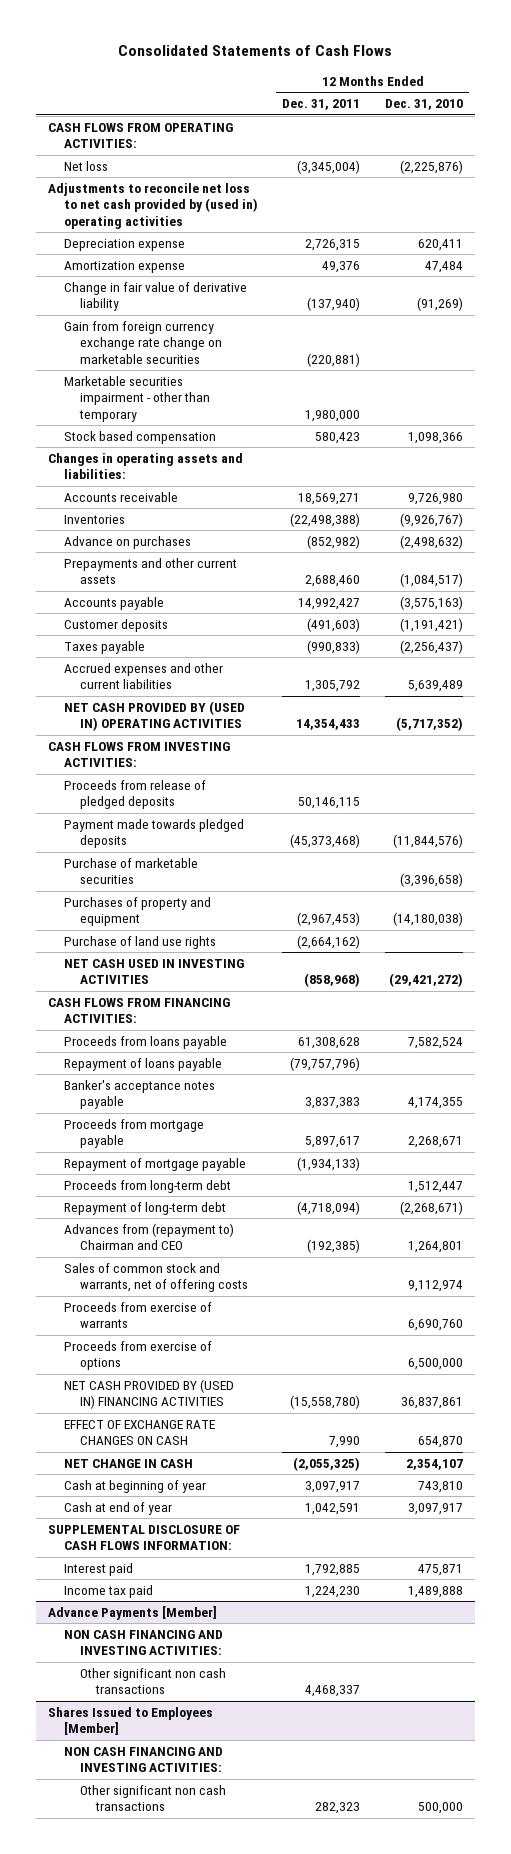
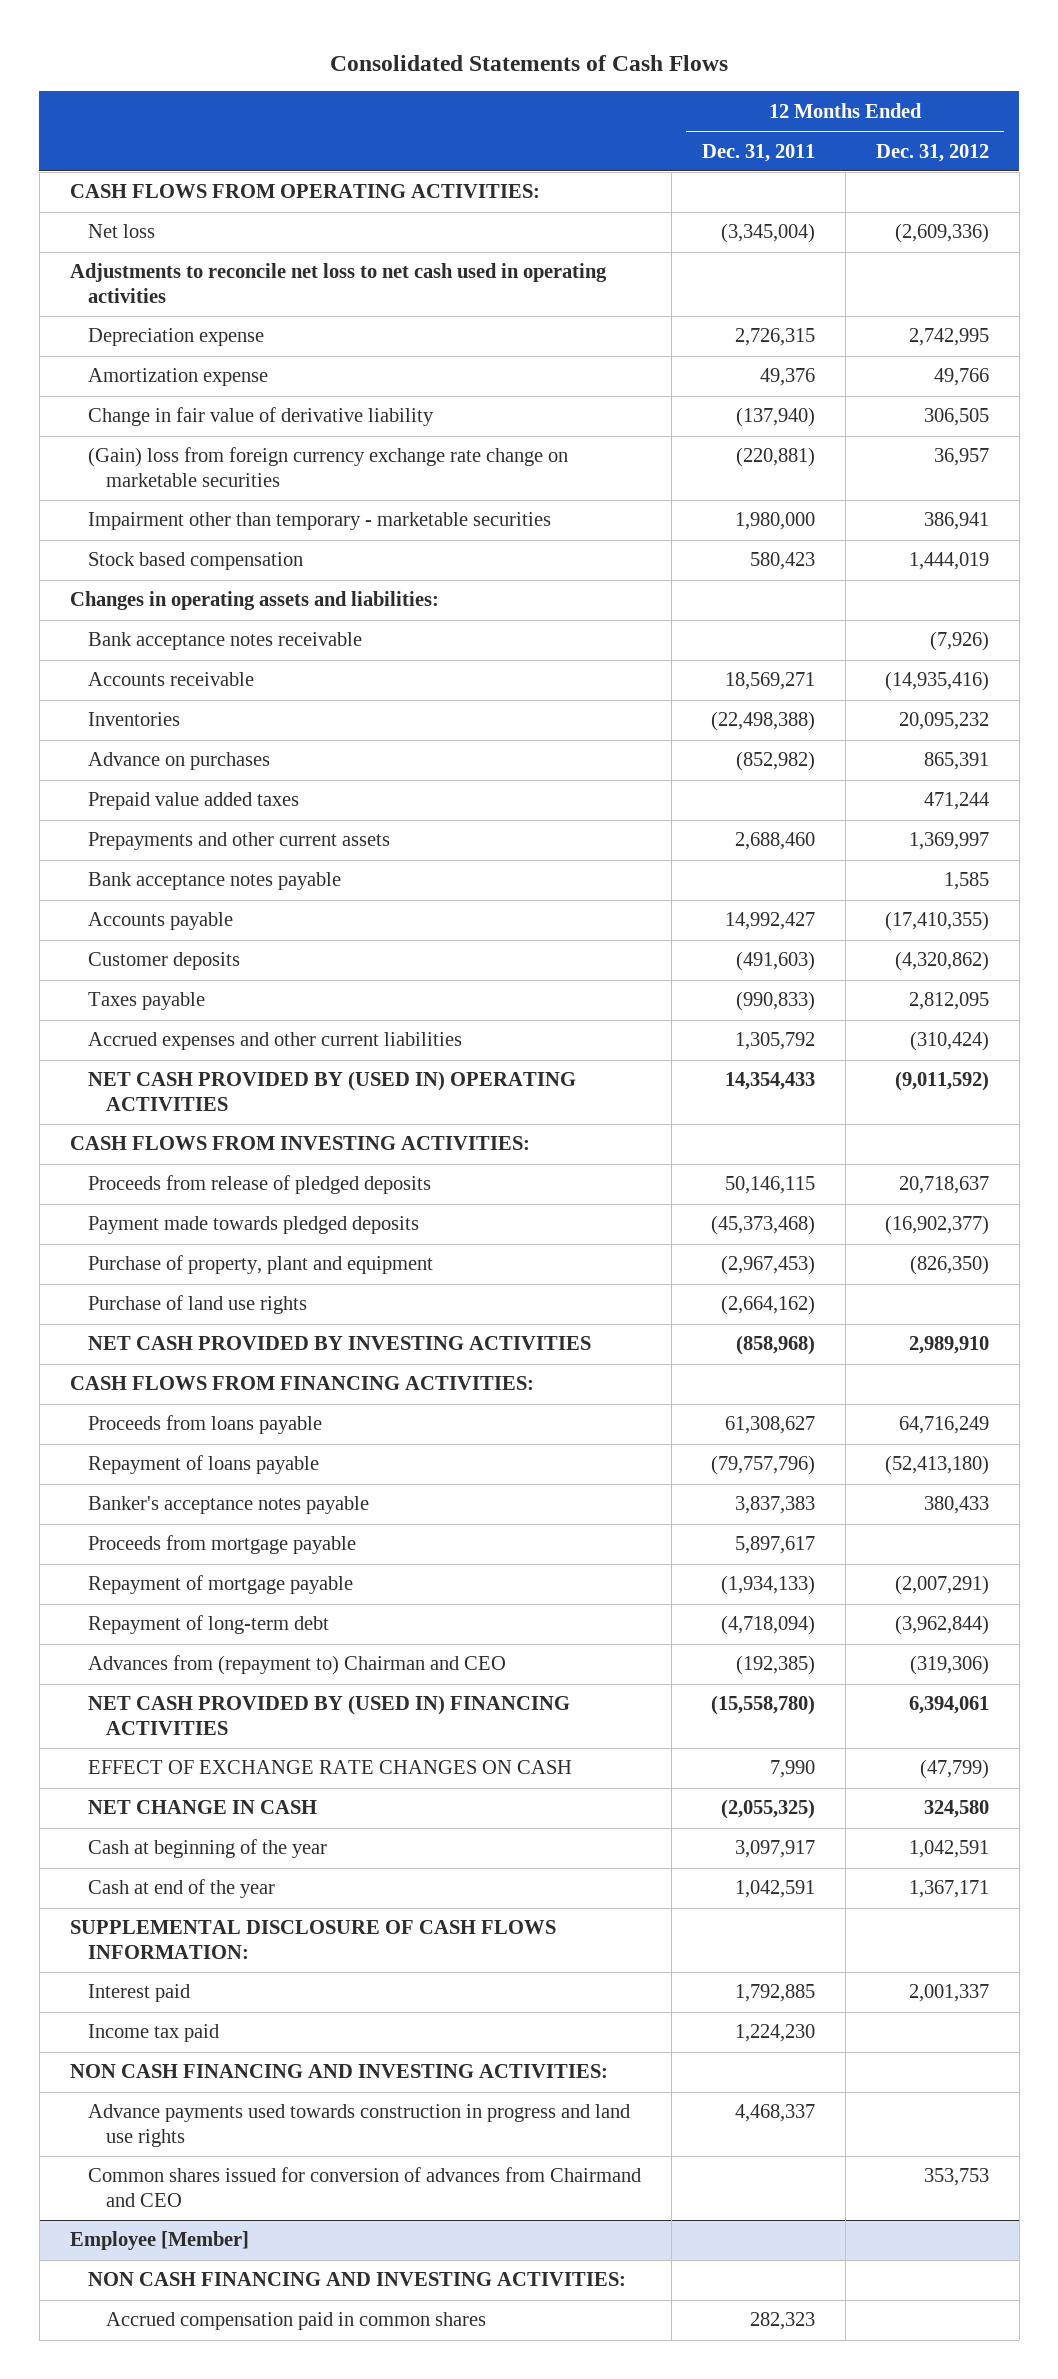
[384,99,463,111] Dec. 31, 2010 -> none
none -> [875,143,989,162] Dec. 31, 2012
[47,182,259,229] Adjustments to reconcile net loss to net cash provided by (used in) operating activities -> [69,263,607,303] Adjustments to reconcile net loss to net cash used in operating activities
[64,320,223,364] Gain from foreign currency exchange rate change on marketable securities -> [87,447,568,487] (Gain) loss from foreign currency exchange rate change on marketable securities
[64,375,211,422] Marketable securities impairment - other than temporary -> [87,512,551,531] Impairment other than temporary - marketable securities
none -> [87,632,362,651] Bank acceptance notes receivable
none -> [87,792,299,811] Prepaid value added taxes
none -> [87,872,341,891] Bank acceptance notes payable
[64,857,199,885] Purchase of marketable securities -> none
[64,896,212,927] Purchases of property and equipment -> [87,1255,433,1275] Purchase of property, plant and equipment
[64,958,245,985] NET CASH USED IN INVESTING ACTIVITIES -> [87,1336,591,1351] NET CASH PROVIDED BY INVESTING ACTIVITIES
[298,1036,361,1049] 61,308,628 -> [724,1416,815,1435] 61,308,627
[64,1179,232,1193] Proceeds from long-term debt -> none
[64,1262,249,1293] Sales of common stock and warrants, net of offering costs -> none
[64,1301,213,1329] Proceeds from exercise of warrants -> none
[64,1340,213,1371] Proceeds from exercise of options -> none
[64,1479,207,1493] Cash at beginning of year -> [87,1839,327,1859] Cash at beginning of the year
[64,1501,173,1515] Cash at end of year -> [87,1879,275,1899] Cash at end of the year
[47,1605,217,1620] Advance Payments [Member] -> none
[47,1706,213,1736] Shares Issued to Employees [Member] -> none
[80,1667,227,1695] Other significant non cash transactions -> [87,2104,630,2147] Advance payments used towards construction in progress and land use rights
none -> [87,2167,641,2207] Common shares issued for conversion of advances from Chairmand and CEO
none -> [69,2231,249,2251] Employee [Member]
[80,1784,227,1812] Other significant non cash transactions -> [105,2312,486,2331] Accrued compensation paid in common shares

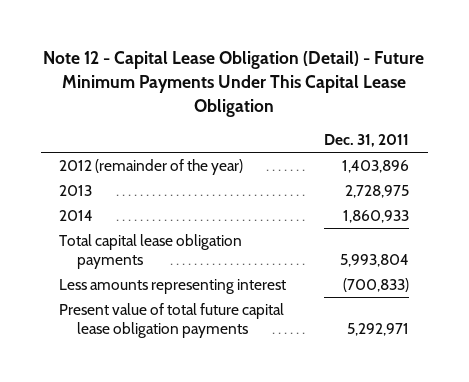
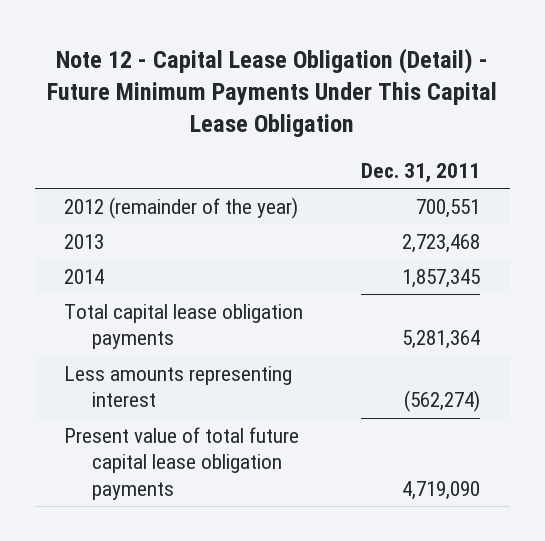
[342,159,410,173] 1,403,896 -> [416,199,481,219] 700,551
[345,184,410,198] 2,728,975 -> [402,234,481,254] 2,723,468
[343,209,410,223] 1,860,933 -> [402,269,481,289] 1,857,345
[340,253,410,267] 5,993,804 -> [402,330,481,350] 5,281,364
[343,277,410,292] (700,833) -> [404,390,481,413] (562,274)
[347,322,410,336] 5,292,971 -> [402,480,481,500] 4,719,090

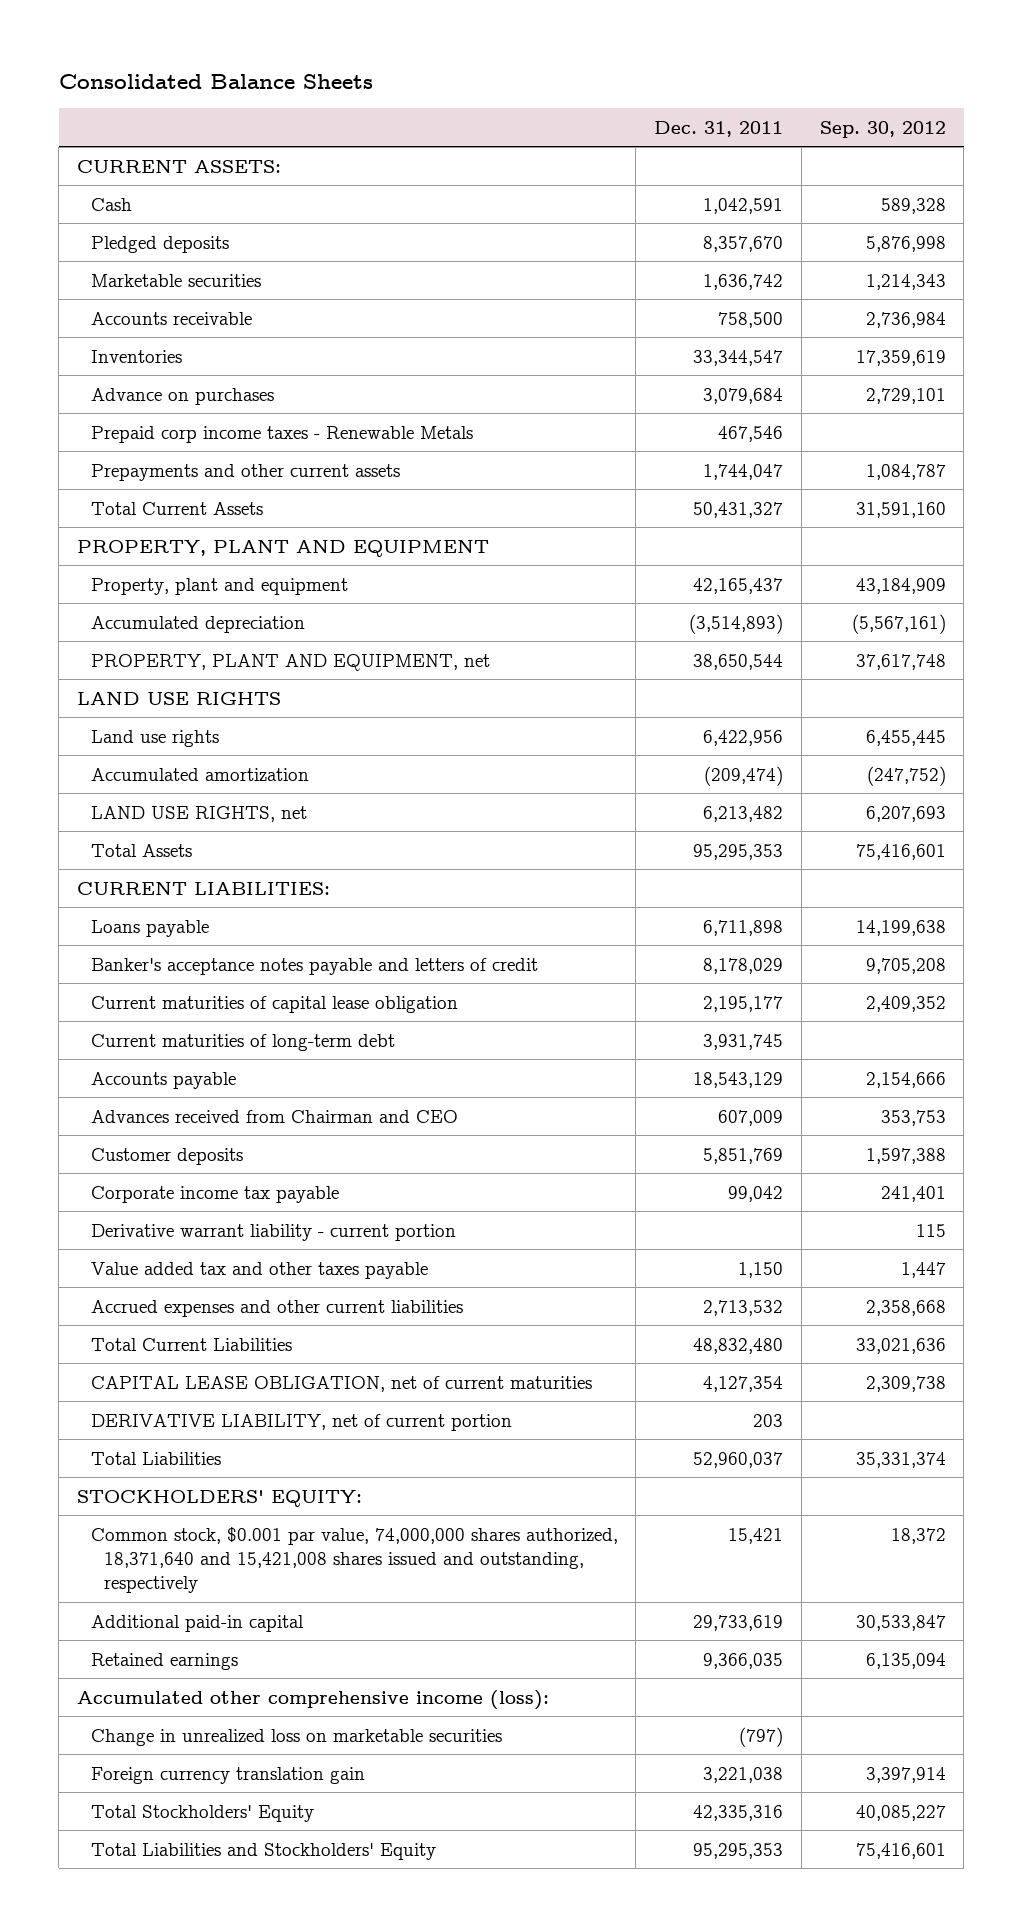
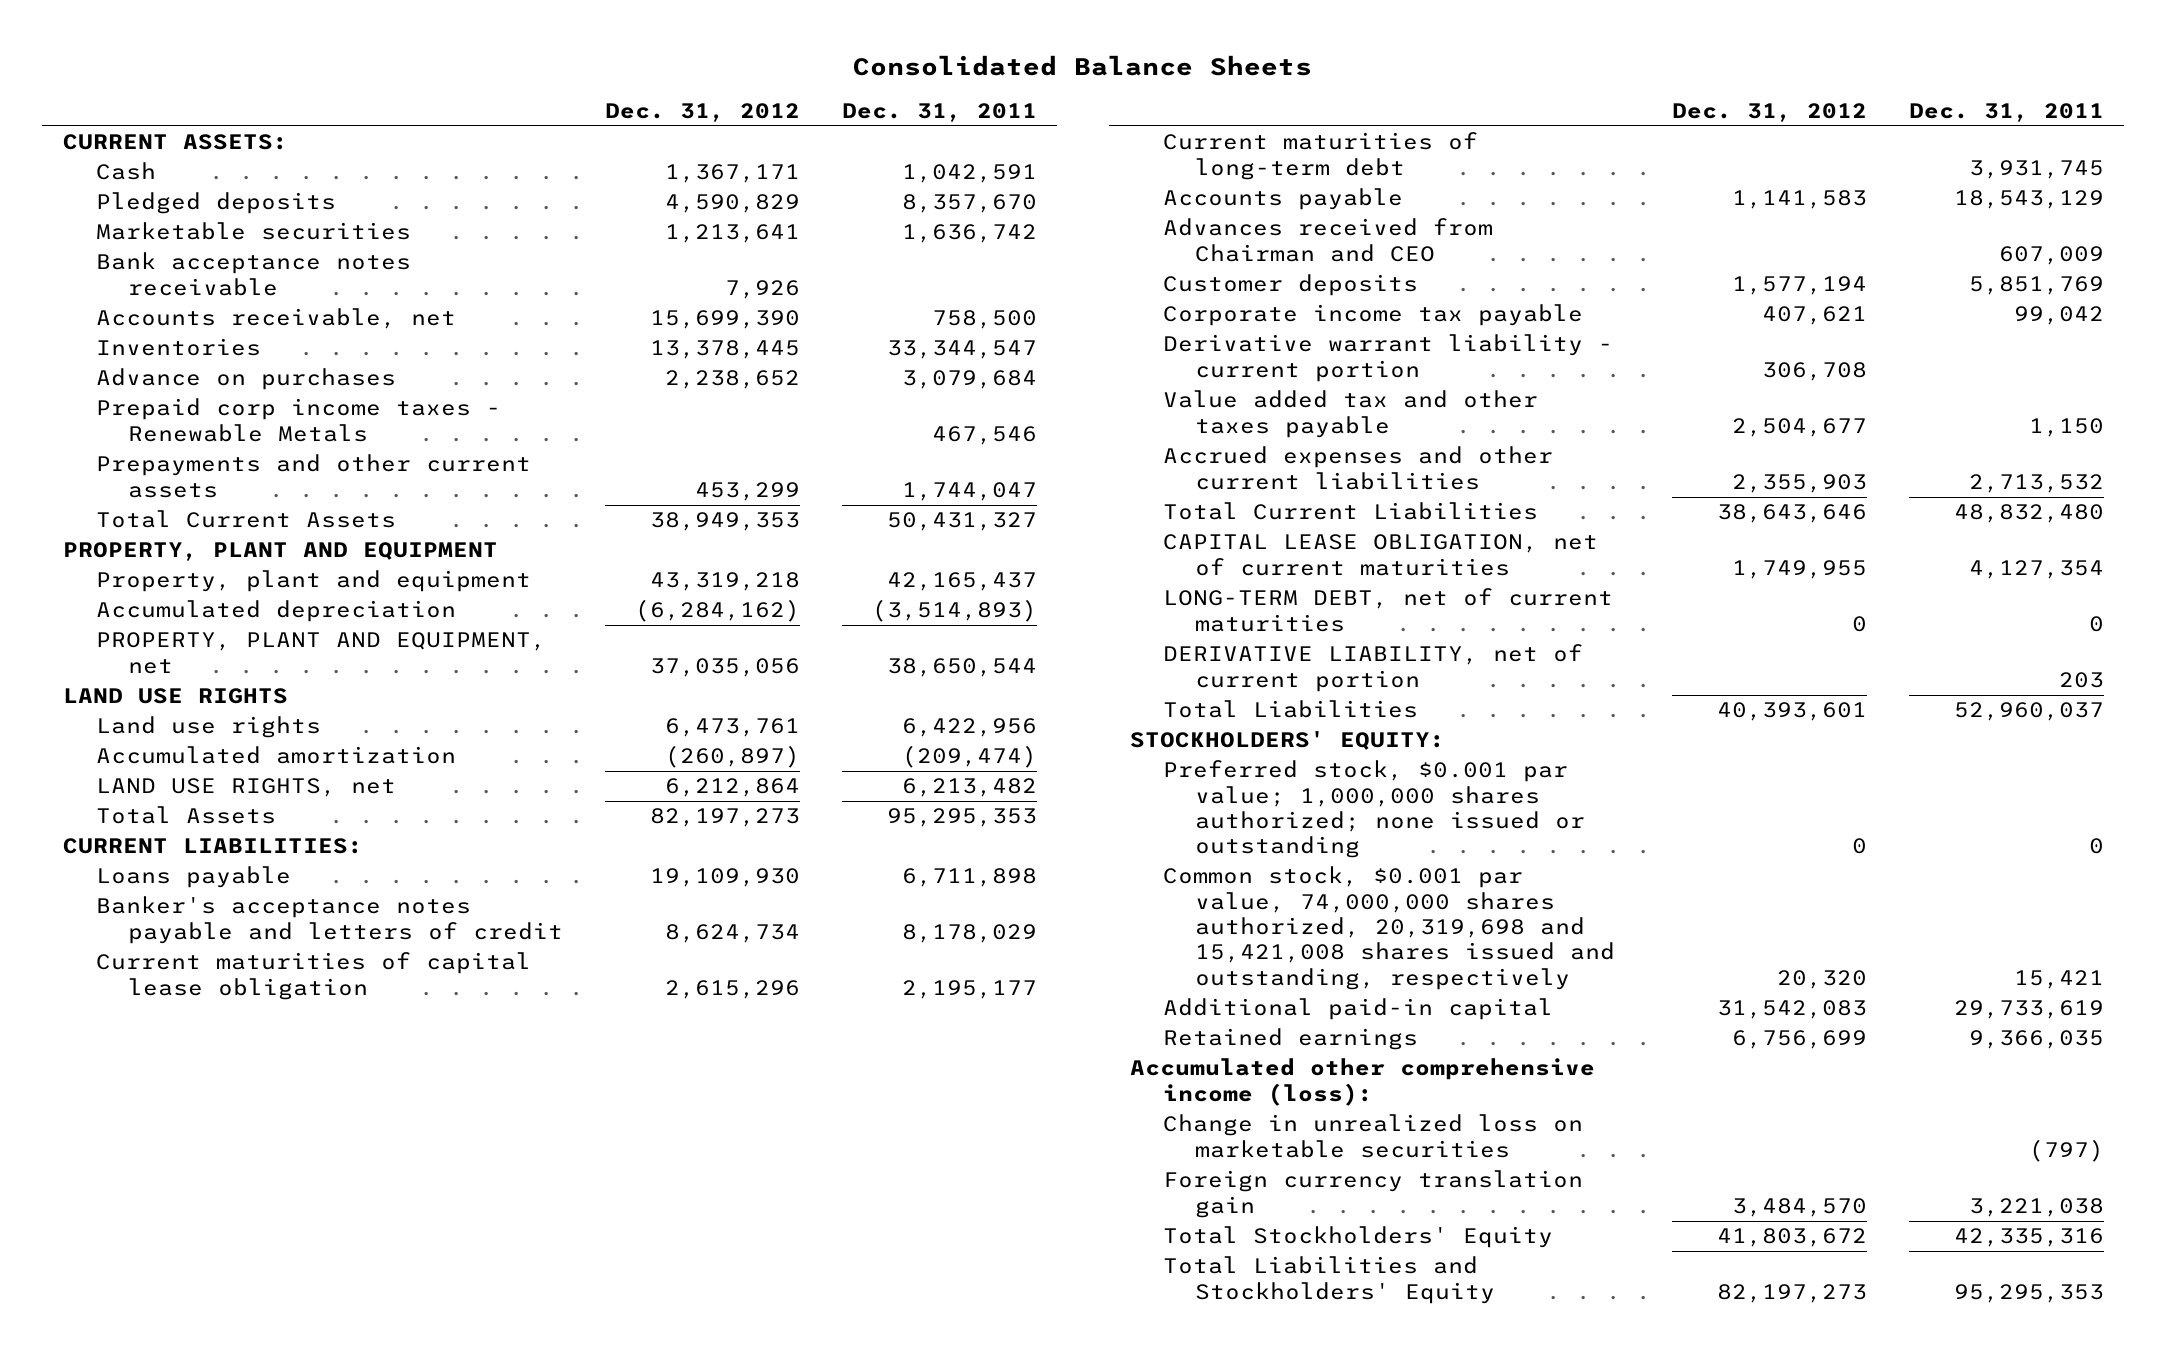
[819,120,946,138] Sep. 30, 2012 -> none
none -> [605,102,801,122] Dec. 31, 2012
none -> [95,252,411,296] Bank acceptance notes receivable
[90,311,252,325] Accounts receivable -> [95,308,456,330] Accounts receivable, net
none -> [1162,588,1613,632] LONG-TERM DEBT, net of current maturities
none -> [1162,760,1586,859] Preferred stock, $0.001 par value; 1,000,000 shares authorized; none issued or outstanding
[90,1526,618,1594] Common stock, $0.001 par value, 74,000,000 shares authorized, 18,371,640 and 15,421,008 shares issued and outstanding, respectively -> [1162,866,1616,990] Common stock, $0.001 par value, 74,000,000 shares authorized, 20,319,698 and 15,421,008 shares issued and outstanding, respectively

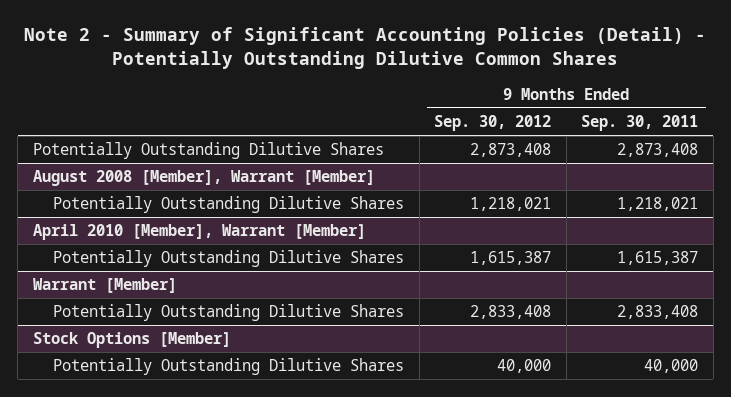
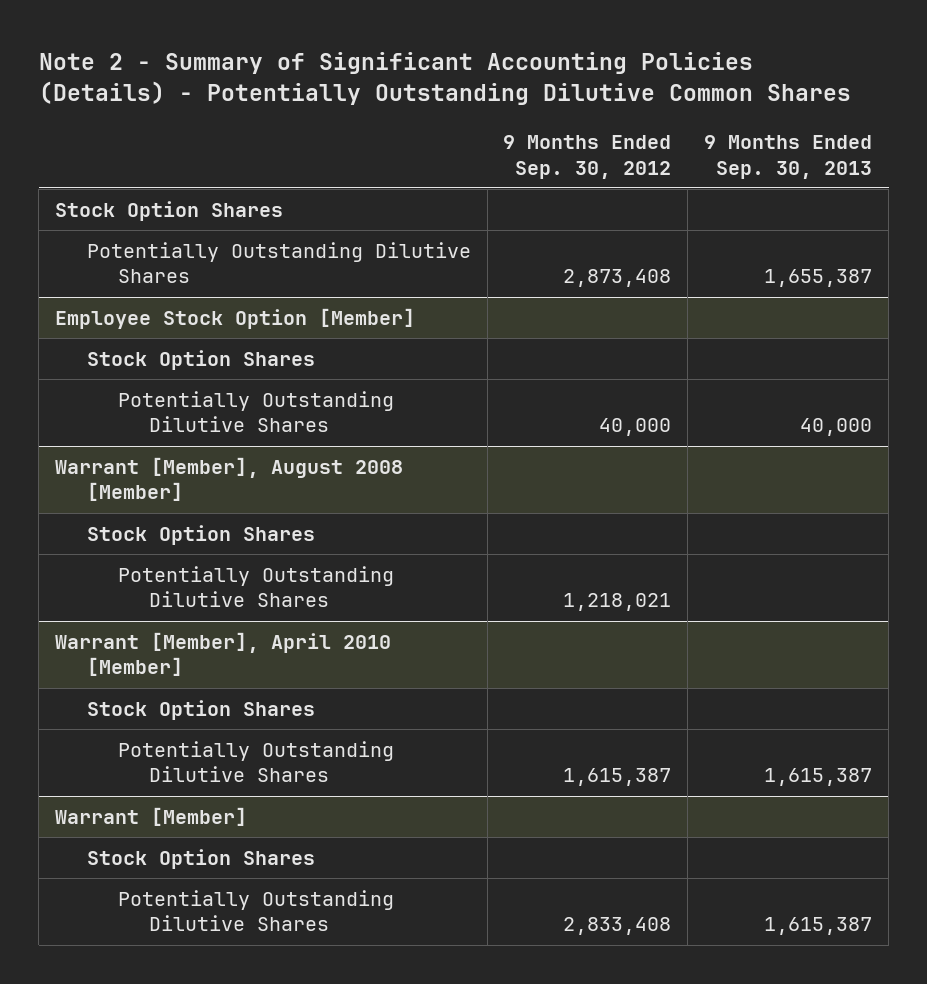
[24,27,707,70] Note 2 - Summary of Significant Accounting Policies (Detail) - Potentially Outstanding Dilutive Common Shares -> [38,51,851,106] Note 2 - Summary of Significant Accounting Policies (Details) - Potentially Outstanding Dilutive Common Shares
[581,115,699,132] Sep. 30, 2011 -> none
none -> [704,134,873,179] 9 Months Ended Sep. 30, 2013
none -> [55,200,284,221] Stock Option Shares
none -> [55,307,416,329] Employee Stock Option [Member]
none -> [86,349,315,370] Stock Option Shares
none -> [118,390,395,433] Potentially Outstanding Dilutive Shares
[32,170,375,187] August 2008 [Member], Warrant [Member] -> [55,456,404,502] Warrant [Member], August 2008 [Member]
none -> [86,524,315,545] Stock Option Shares
[32,224,366,241] April 2010 [Member], Warrant [Member] -> [55,631,392,677] Warrant [Member], April 2010 [Member]
none -> [86,699,315,720] Stock Option Shares
none -> [86,848,315,869] Stock Option Shares
[32,332,231,349] Stock Options [Member] -> none
[53,358,405,376] Potentially Outstanding Dilutive Shares -> none

